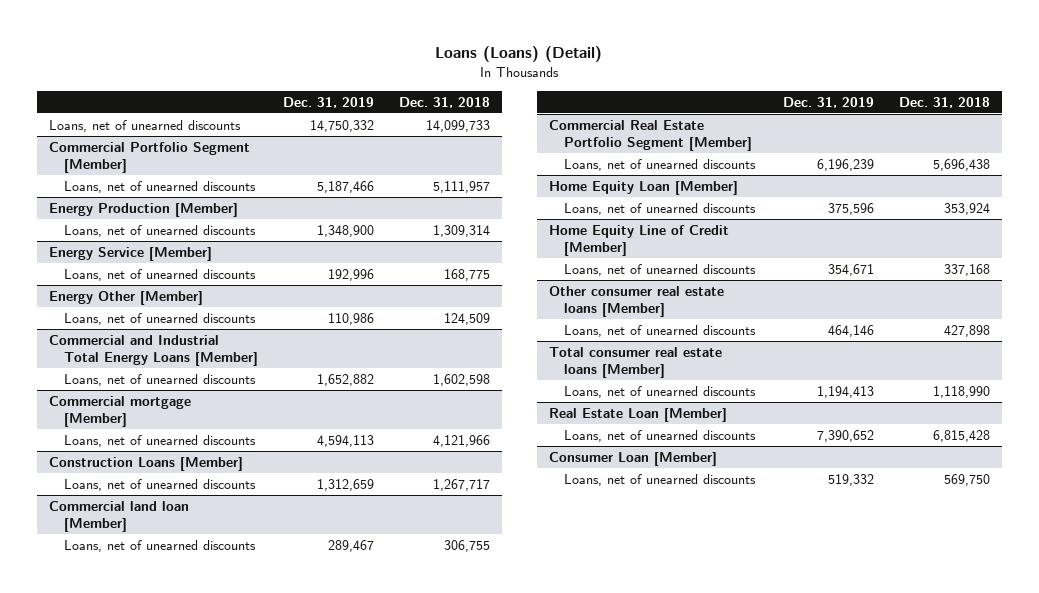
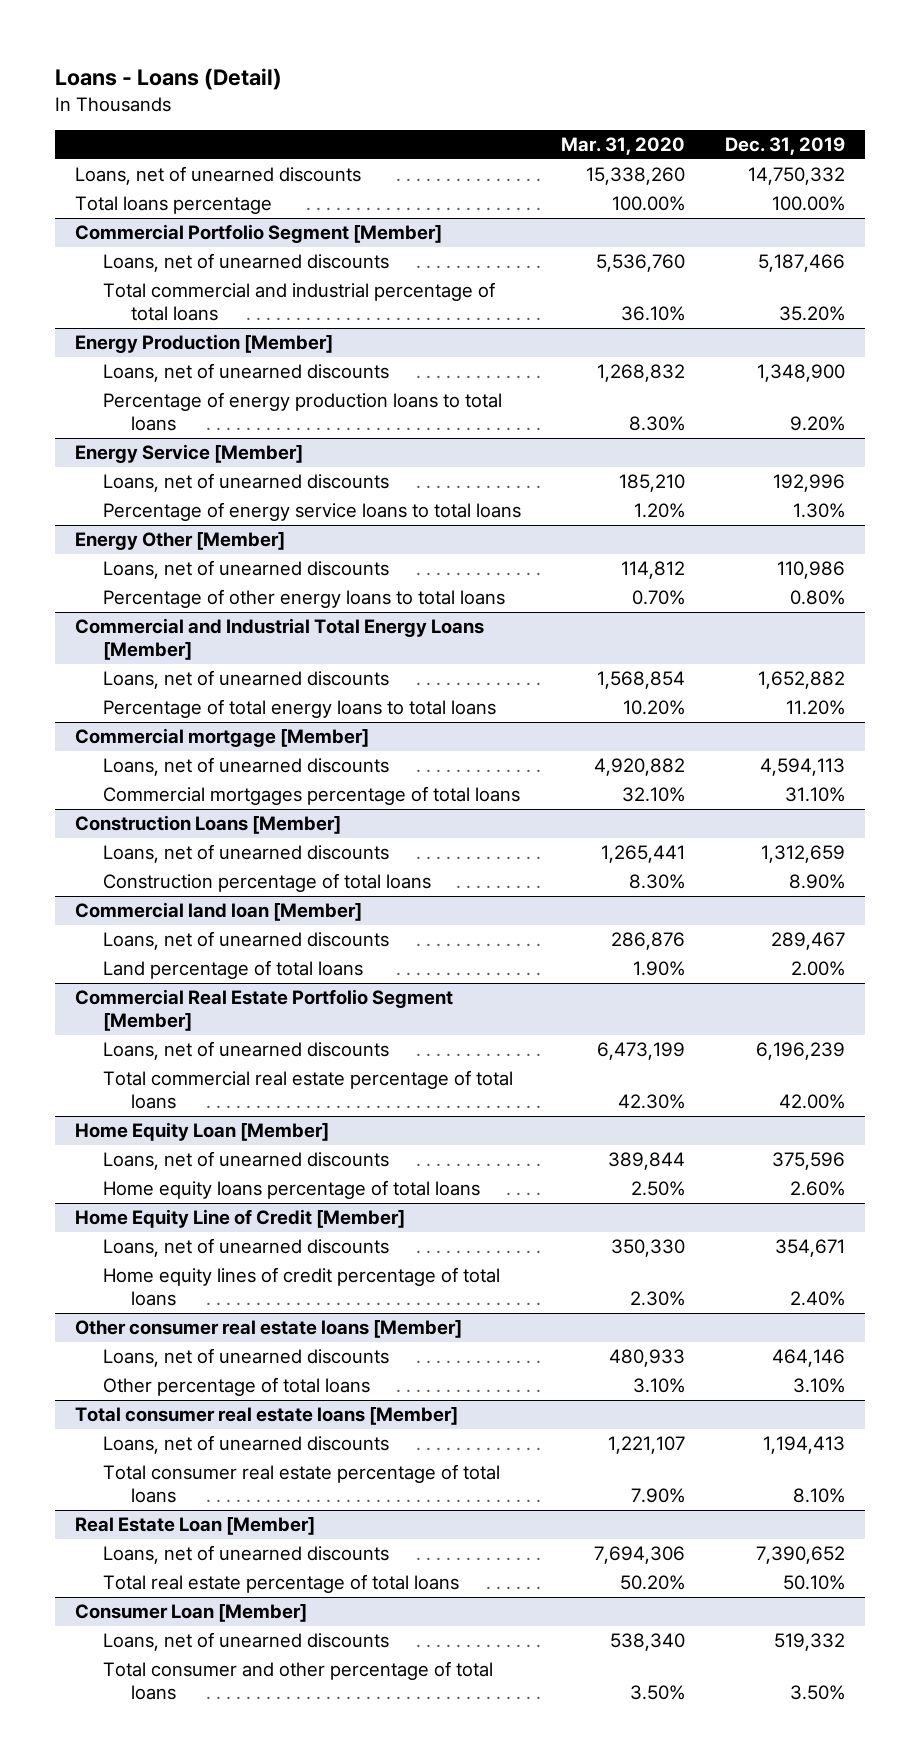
[435,46,603,63] Loans (Loans) (Detail) -> [54,67,282,90] Loans - Loans (Detail)
[398,96,490,108] Dec. 31, 2018 -> none
none -> [561,137,686,156] Mar. 31, 2020
none -> [75,196,273,215] Total loans percentage
none -> [102,282,495,322] Total commercial and industrial percentage of total loans
none -> [102,392,502,432] Percentage of energy production loans to total loans
none -> [102,502,521,522] Percentage of energy service loans to total loans
none -> [102,589,505,609] Percentage of other energy loans to total loans
none -> [102,699,496,719] Percentage of total energy loans to total loans
none -> [102,786,520,806] Commercial mortgages percentage of total loans
none -> [102,873,431,893] Construction percentage of total loans
none -> [102,960,363,980] Land percentage of total loans
none -> [102,1070,513,1110] Total commercial real estate percentage of total loans
none -> [102,1180,480,1200] Home equity loans percentage of total loans
none -> [102,1267,500,1307] Home equity lines of credit percentage of total loans
none -> [102,1377,370,1397] Other percentage of total loans
none -> [102,1464,500,1504] Total consumer real estate percentage of total loans
none -> [102,1574,459,1594] Total real estate percentage of total loans
none -> [102,1661,493,1701] Total consumer and other percentage of total loans

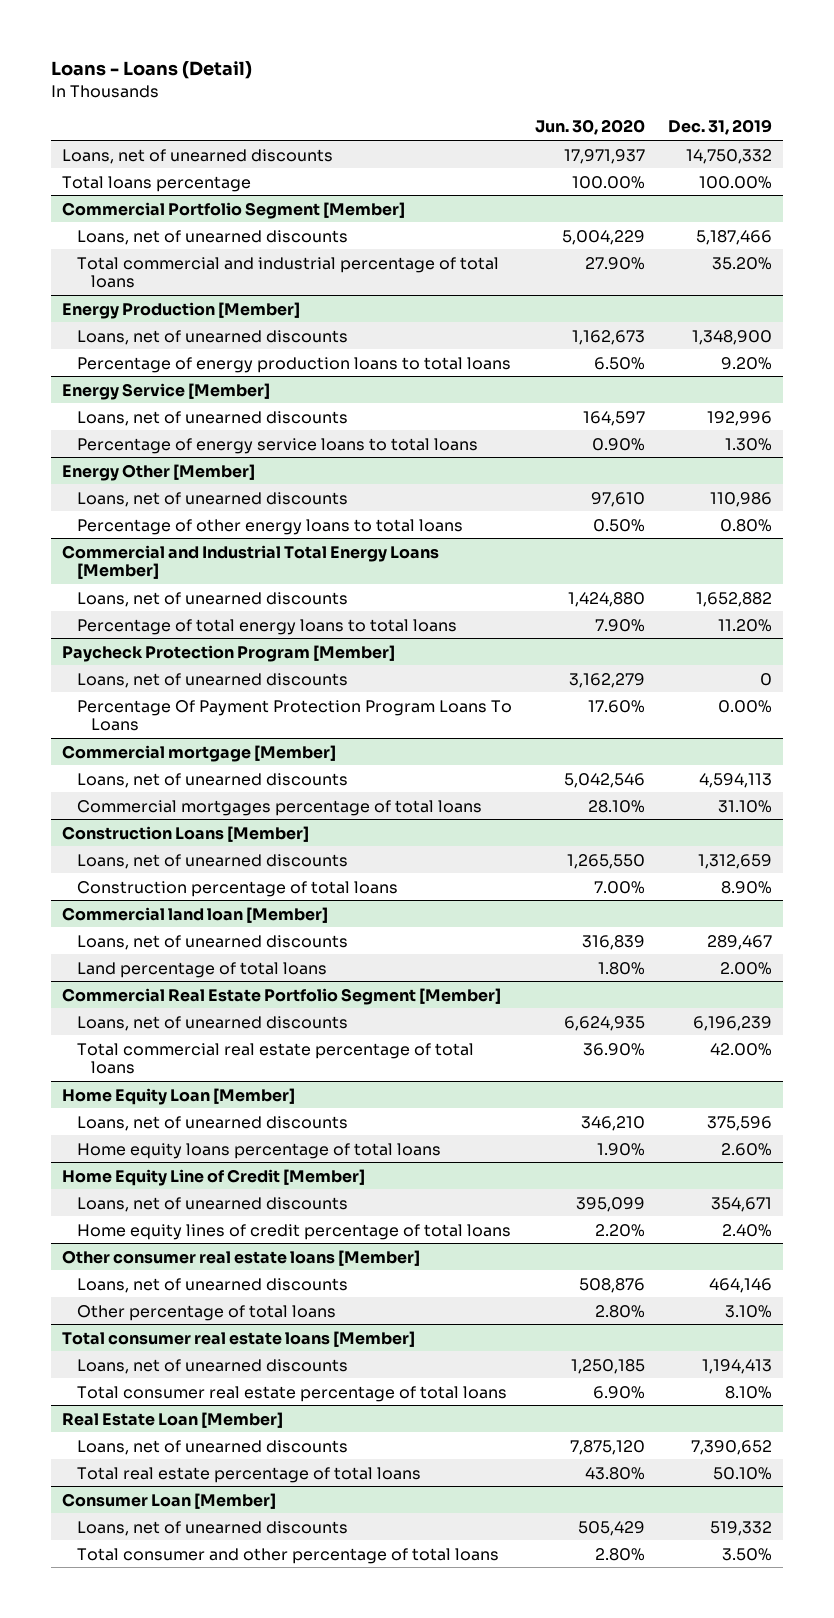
[561,137,686,156] Mar. 31, 2020 -> none
none -> [534,119,645,136] Jun. 30, 2020
none -> [62,644,396,662] Paycheck Protection Program [Member]
none -> [76,672,348,688] Loans, net of unearned discounts
none -> [76,699,512,732] Percentage Of Payment Protection Program Loans To Loans

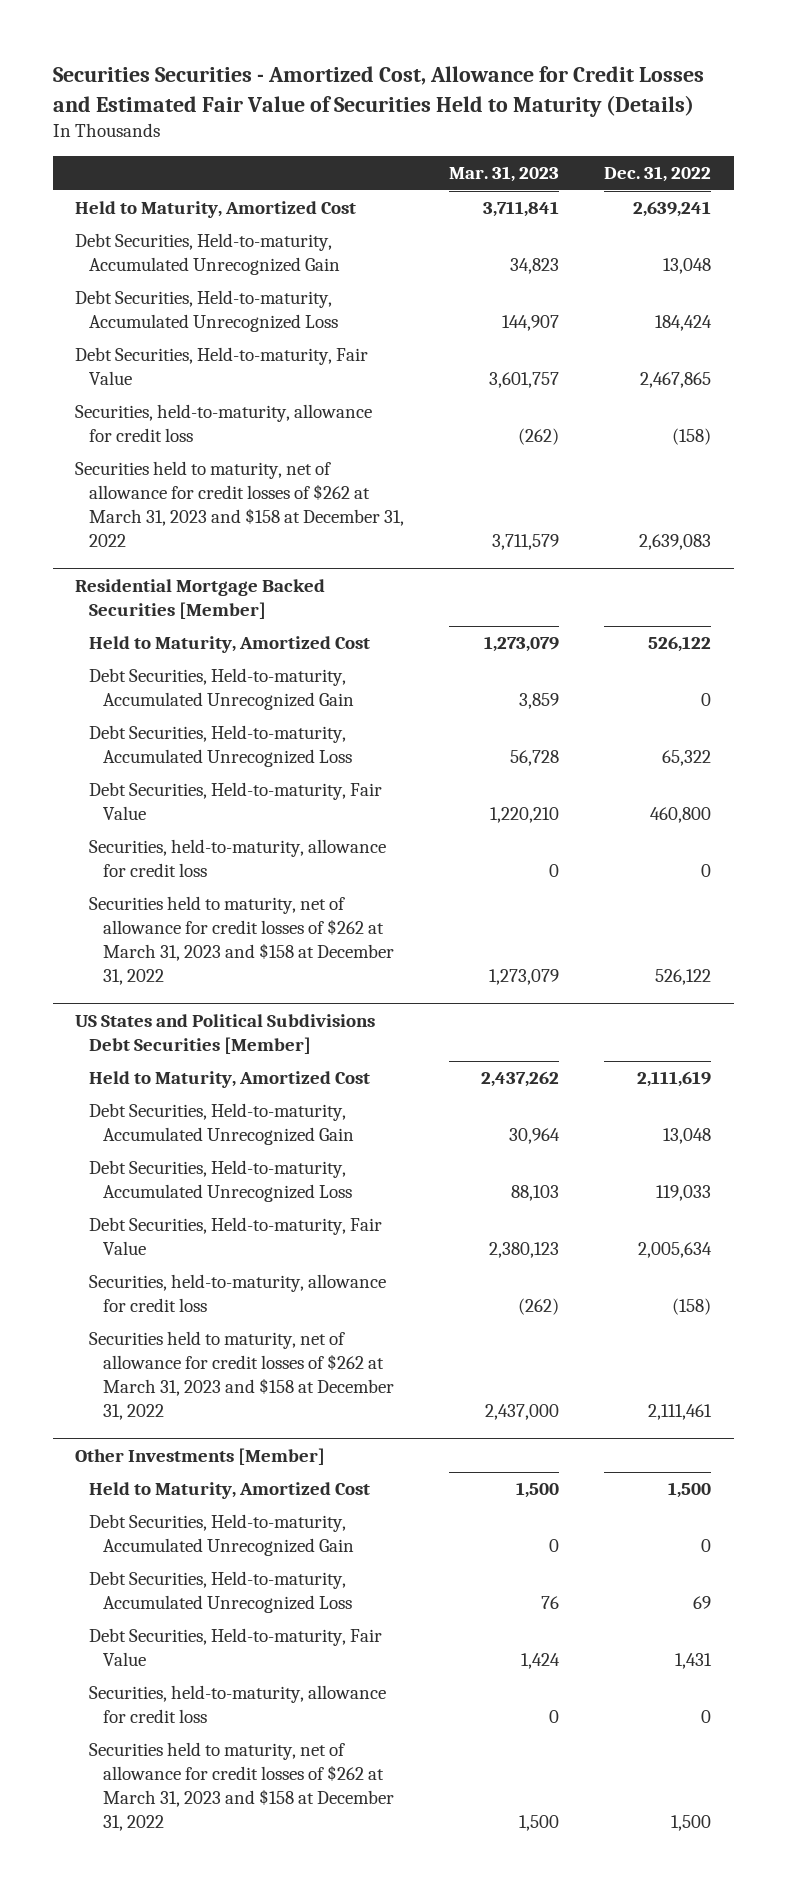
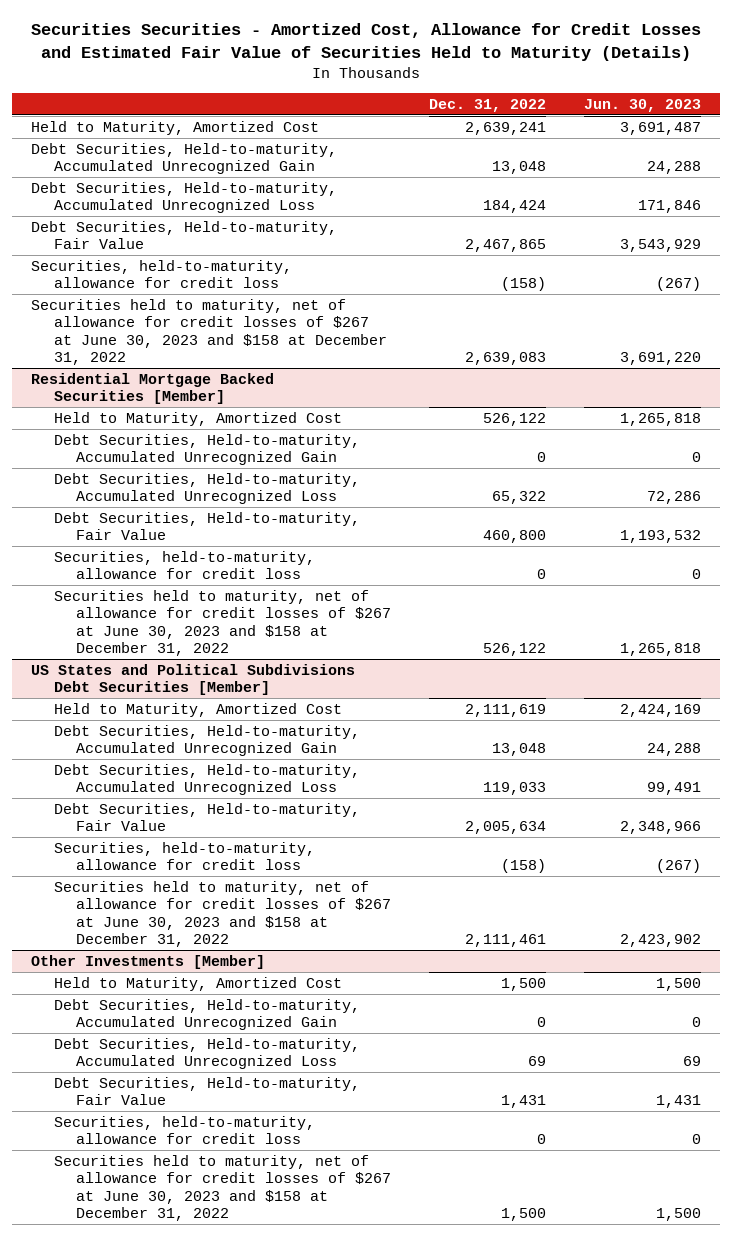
[449,166,560,183] Mar. 31, 2023 -> none
none -> [584,98,702,112] Jun. 30, 2023
[75,461,404,547] Securities held to maturity, net of allowance for credit losses of $262 at March 31, 2023 and $158 at December 31, 2022 -> [31,298,387,366] Securities held to maturity, net of allowance for credit losses of $267 at June 30, 2023 and $158 at December 31, 2022
[88,896,394,985] Securities held to maturity, net of allowance for credit losses of $262 at March 31, 2023 and $158 at December 31, 2022 -> [53,589,392,657] Securities held to maturity, net of allowance for credit losses of $267 at June 30, 2023 and $158 at December 31, 2022
[88,1331,394,1420] Securities held to maturity, net of allowance for credit losses of $262 at March 31, 2023 and $158 at December 31, 2022 -> [53,880,392,948] Securities held to maturity, net of allowance for credit losses of $267 at June 30, 2023 and $158 at December 31, 2022
[88,1742,394,1831] Securities held to maturity, net of allowance for credit losses of $262 at March 31, 2023 and $158 at December 31, 2022 -> [53,1154,392,1222] Securities held to maturity, net of allowance for credit losses of $267 at June 30, 2023 and $158 at December 31, 2022

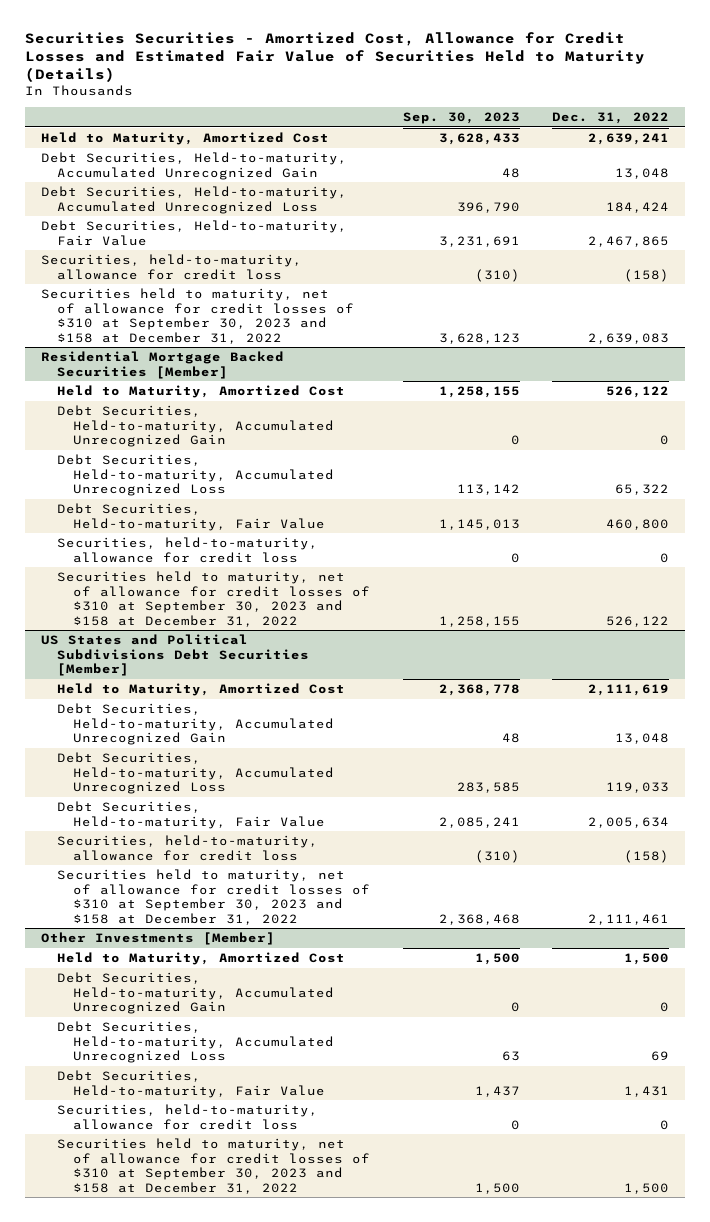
[584,98,702,112] Jun. 30, 2023 -> none
none -> [402,112,520,125] Sep. 30, 2023
[31,298,387,366] Securities held to maturity, net of allowance for credit losses of $267 at June 30, 2023 and $158 at December 31, 2022 -> [40,288,355,344] Securities held to maturity, net of allowance for credit losses of $310 at September 30, 2023 and $158 at December 31, 2022
[53,589,392,657] Securities held to maturity, net of allowance for credit losses of $267 at June 30, 2023 and $158 at December 31, 2022 -> [57,571,371,627] Securities held to maturity, net of allowance for credit losses of $310 at September 30, 2023 and $158 at December 31, 2022
[53,880,392,948] Securities held to maturity, net of allowance for credit losses of $267 at June 30, 2023 and $158 at December 31, 2022 -> [57,869,371,925] Securities held to maturity, net of allowance for credit losses of $310 at September 30, 2023 and $158 at December 31, 2022
[53,1154,392,1222] Securities held to maturity, net of allowance for credit losses of $267 at June 30, 2023 and $158 at December 31, 2022 -> [57,1138,371,1194] Securities held to maturity, net of allowance for credit losses of $310 at September 30, 2023 and $158 at December 31, 2022

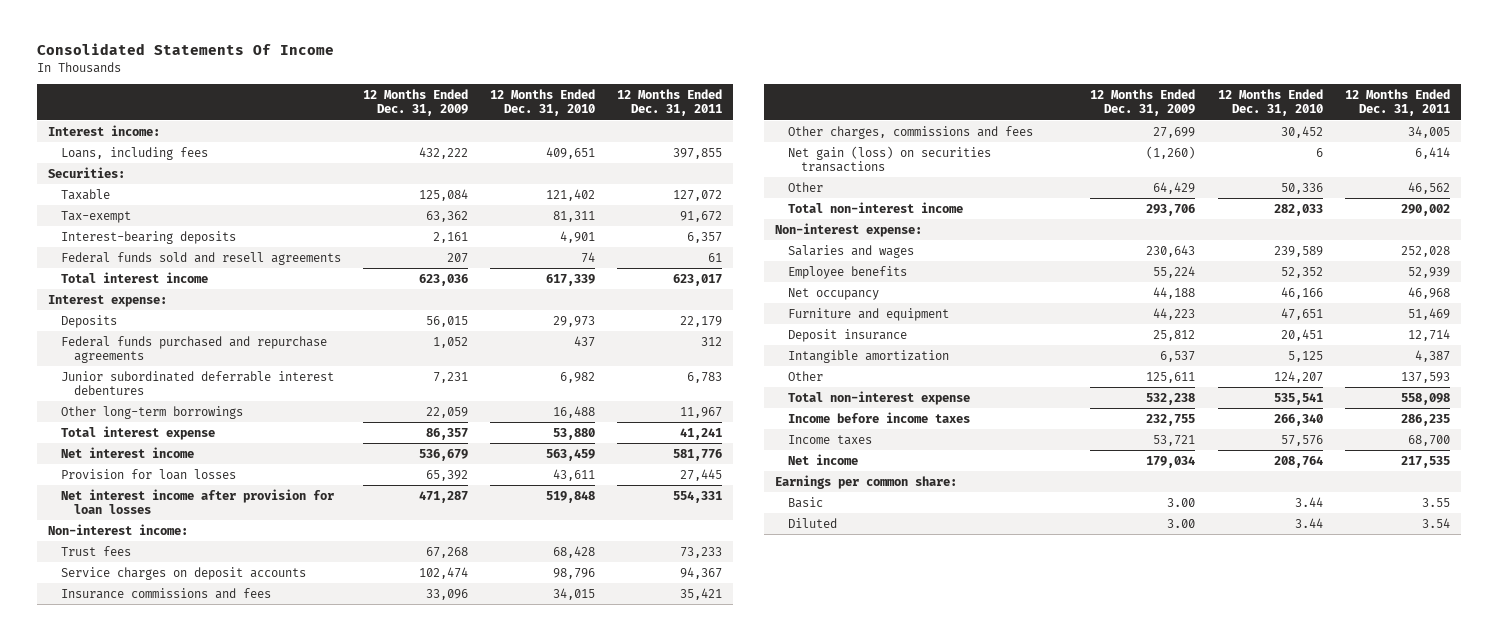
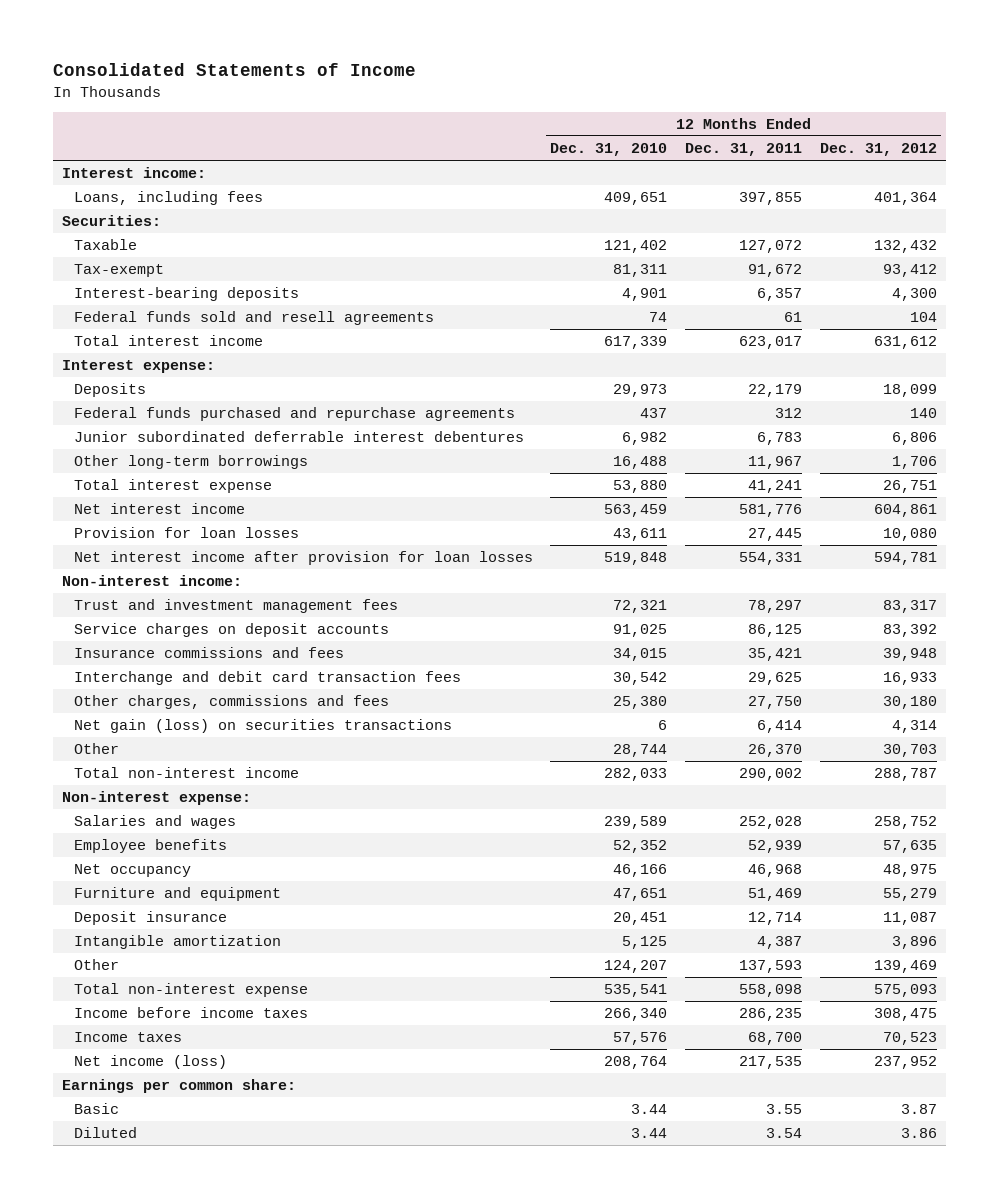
[36,43,334,56] Consolidated Statements Of Income -> [52,63,416,77] Consolidated Statements of Income
[363,88,469,117] 12 Months Ended Dec. 31, 2009 -> none
none -> [819,143,937,157] Dec. 31, 2012
[60,545,131,556] Trust fees -> [73,599,398,614] Trust and investment management fees
[553,545,596,558] 68,428 -> [613,600,668,614] 72,321
[680,546,723,558] 73,233 -> [748,600,803,614] 78,297
[553,567,596,579] 98,796 -> [613,624,668,638] 91,025
[680,566,723,579] 94,367 -> [748,624,803,638] 86,125
none -> [73,671,461,686] Interchange and debit card transaction fees
[1280,125,1323,138] 30,452 -> [613,696,668,710] 25,380
[1407,125,1450,138] 34,005 -> [748,696,803,710] 27,750
[1280,182,1323,194] 50,336 -> [613,744,668,758] 28,744
[1407,181,1450,194] 46,562 -> [748,744,803,758] 26,370
[788,453,859,465] Net income -> [73,1055,227,1070] Net income (loss)

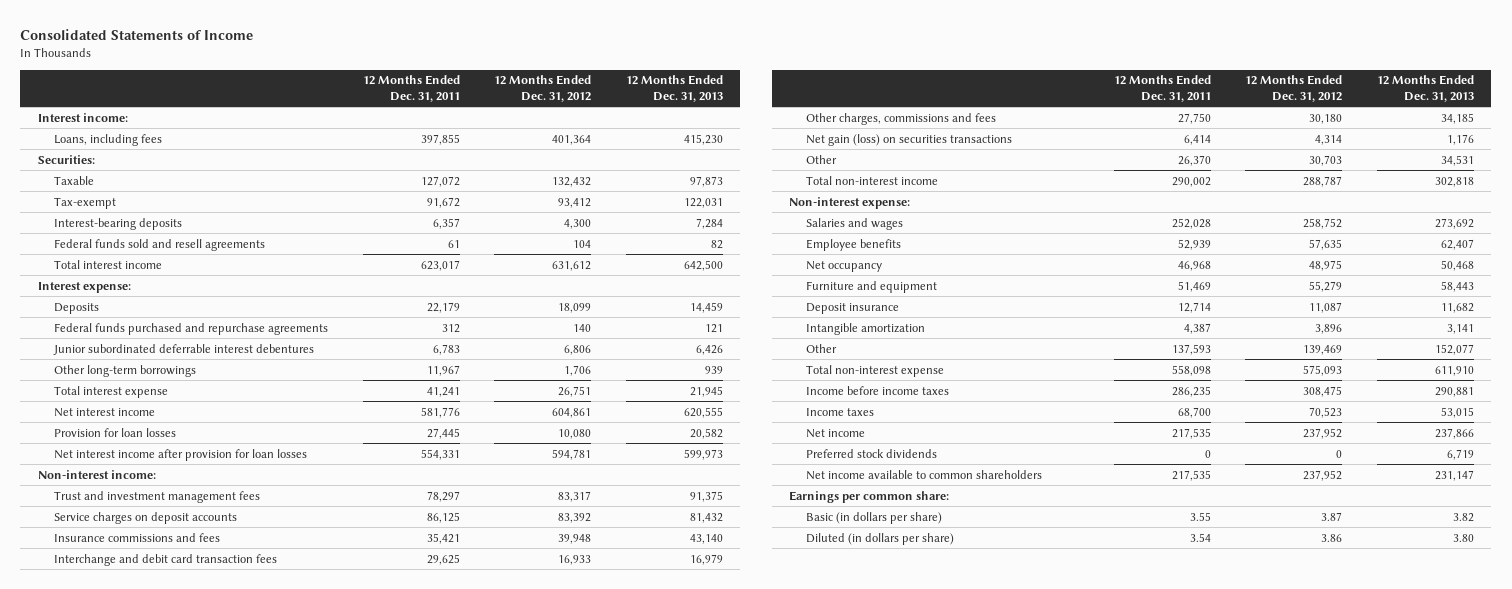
[550,143,668,157] Dec. 31, 2010 -> none
none -> [625,75,723,103] 12 Months Ended Dec. 31, 2013
[73,1055,227,1070] Net income (loss) -> [805,428,865,438] Net income
none -> [805,448,937,458] Preferred stock dividends
none -> [805,469,1042,480] Net income available to common shareholders
[73,1103,119,1115] Basic -> [805,511,942,524] Basic (in dollars per share)
[73,1127,137,1139] Diluted -> [805,532,954,545] Diluted (in dollars per share)

